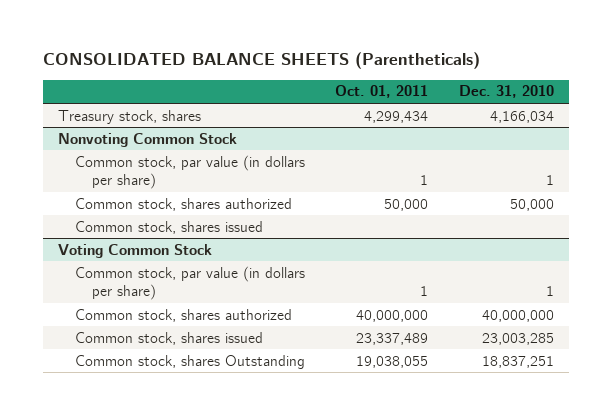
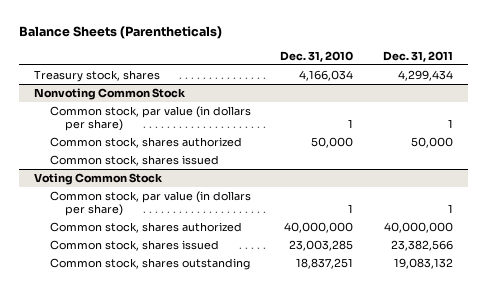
[43,52,481,70] CONSOLIDATED BALANCE SHEETS (Parentheticals) -> [18,25,222,39] Balance Sheets (Parentheticals)
[335,85,429,99] Oct. 01, 2011 -> none
none -> [383,50,454,62] Dec. 31, 2011
[74,354,305,369] Common stock, shares Outstanding -> [49,257,250,270] Common stock, shares outstanding

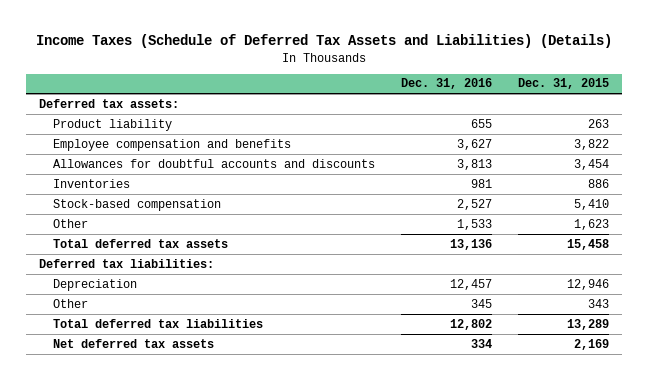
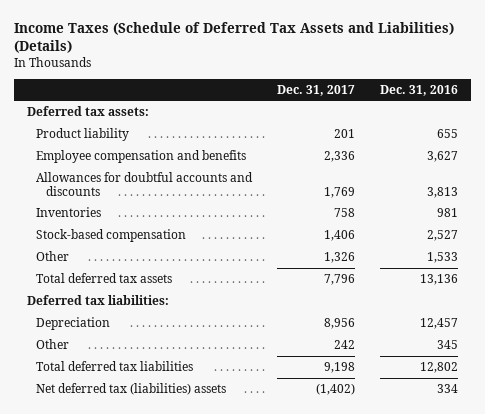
[517,78,609,90] Dec. 31, 2015 -> none
none -> [277,84,356,96] Dec. 31, 2017
[53,338,215,348] Net deferred tax assets -> [36,383,227,396] Net deferred tax (liabilities) assets

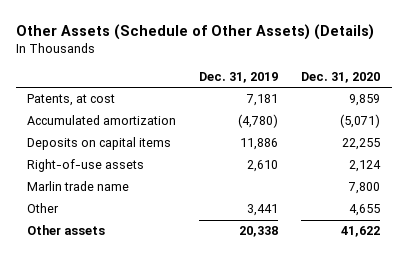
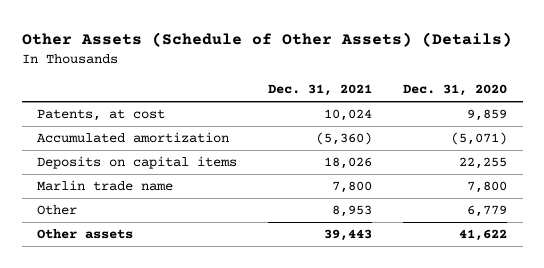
[199,71,279,83] Dec. 31, 2019 -> none
none -> [268,84,373,97] Dec. 31, 2021
[27,159,145,173] Right-of-use assets -> none
[349,204,381,217] 4,655 -> [467,205,508,218] 6,779

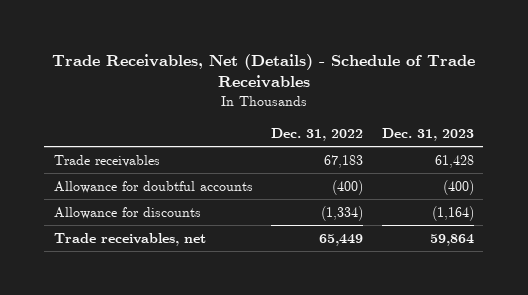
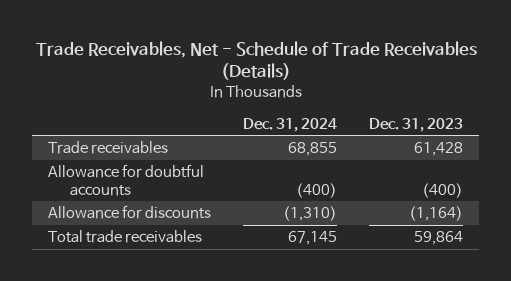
[51,53,475,89] Trade Receivables, Net (Details) - Schedule of Trade Receivables -> [35,40,477,81] Trade Receivables, Net - Schedule of Trade Receivables (Details)
[271,127,364,141] Dec. 31, 2022 -> none
none -> [243,117,338,132] Dec. 31, 2024
[53,232,206,246] Trade receivables, net -> [48,230,203,244] Total trade receivables

